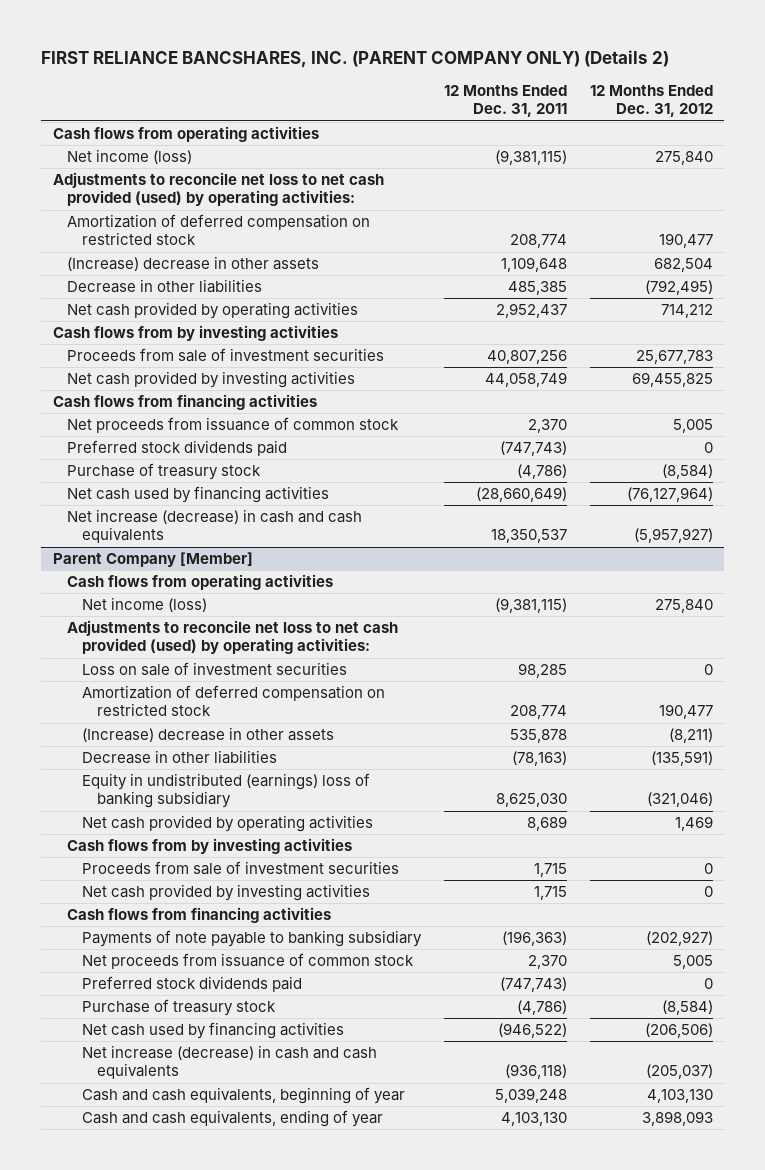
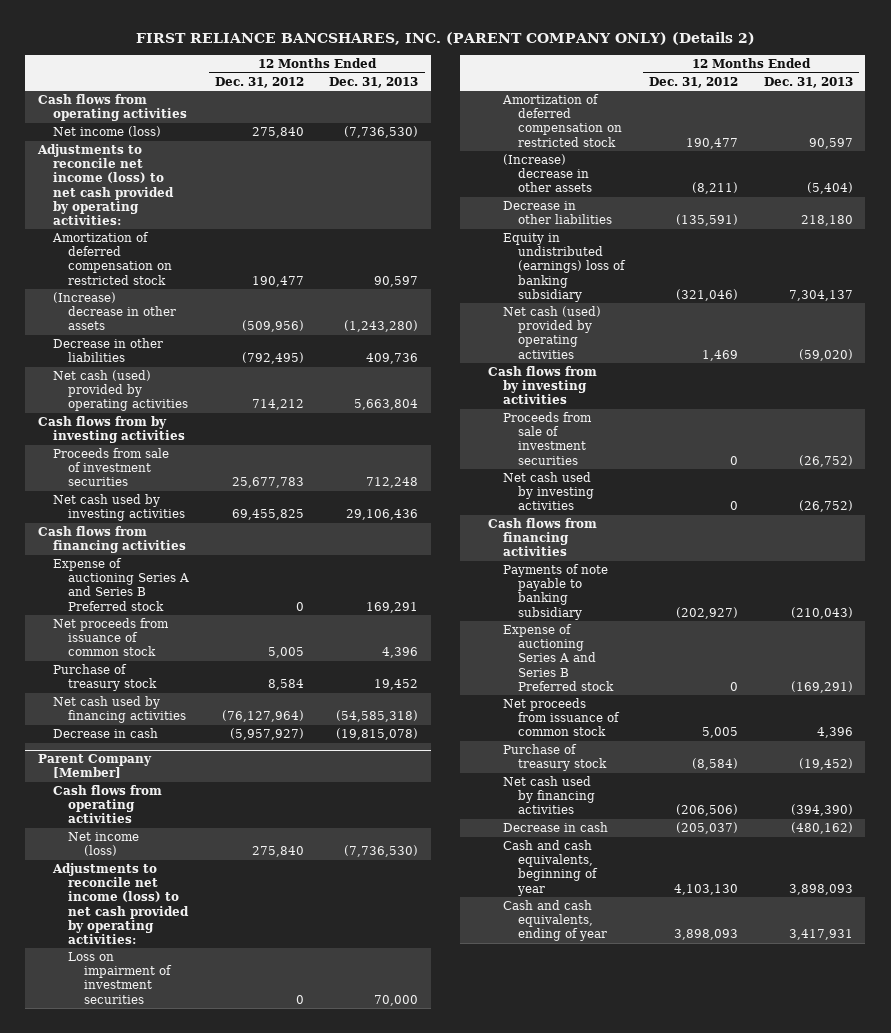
[444,85,568,118] 12 Months Ended Dec. 31, 2011 -> none
none -> [329,76,419,88] Dec. 31, 2013
[52,172,384,207] Adjustments to reconcile net loss to net cash provided (used) by operating activities: -> [37,144,175,225] Adjustments to reconcile net income (loss) to net cash provided by operating activities:
[653,258,713,273] 682,504 -> [241,320,304,333] (509,956)
[67,302,359,320] Net cash provided by operating activities -> [53,370,189,412] Net cash (used) provided by operating activities
[67,371,356,389] Net cash provided by investing activities -> [53,494,186,522] Net cash used by investing activities
none -> [53,558,190,611] Expense of auctioning Series A and Series B Preferred stock
[67,440,288,457] Preferred stock dividends paid -> none
[661,464,713,480] (8,584) -> [267,679,304,691] 8,584
[67,509,363,544] Net increase (decrease) in cash and cash equivalents -> [53,728,159,739] Decrease in cash
[67,620,399,655] Adjustments to reconcile net loss to net cash provided (used) by operating activities: -> [52,863,190,944] Adjustments to reconcile net income (loss) to net cash provided by operating activities:
[82,662,348,677] Loss on sale of investment securities -> [68,952,172,1004] Loss on impairment of investment securities
[82,815,374,833] Net cash provided by operating activities -> [502,306,601,359] Net cash (used) provided by operating activities
[82,884,371,902] Net cash provided by investing activities -> [502,472,594,511] Net cash used by investing activities
none -> [502,624,614,691] Expense of auctioning Series A and Series B Preferred stock
[82,976,303,993] Preferred stock dividends paid -> none
[82,1045,378,1080] Net increase (decrease) in cash and cash equivalents -> [502,822,608,833] Decrease in cash

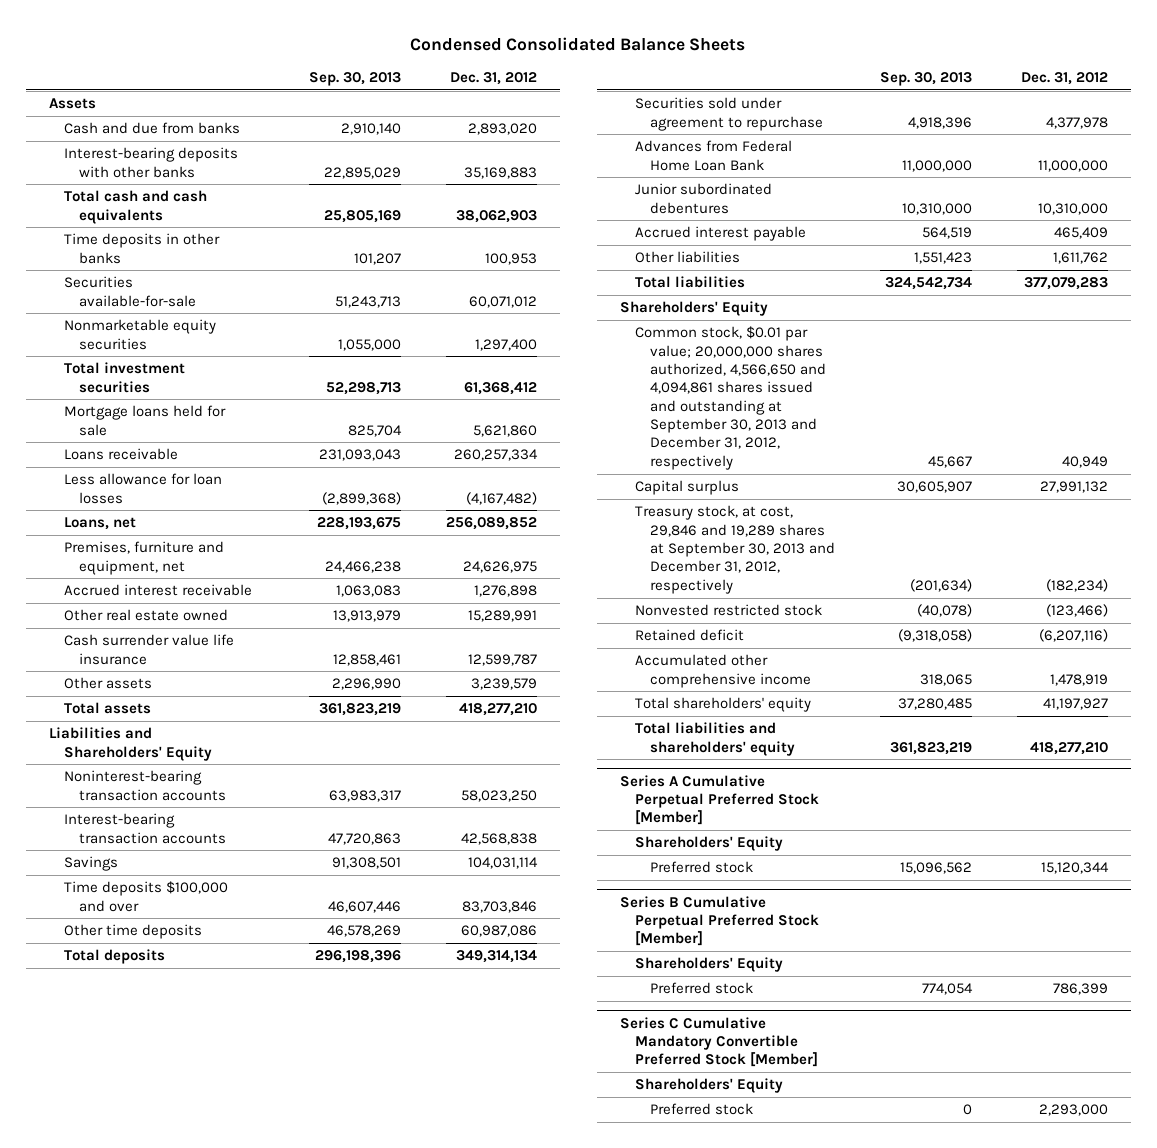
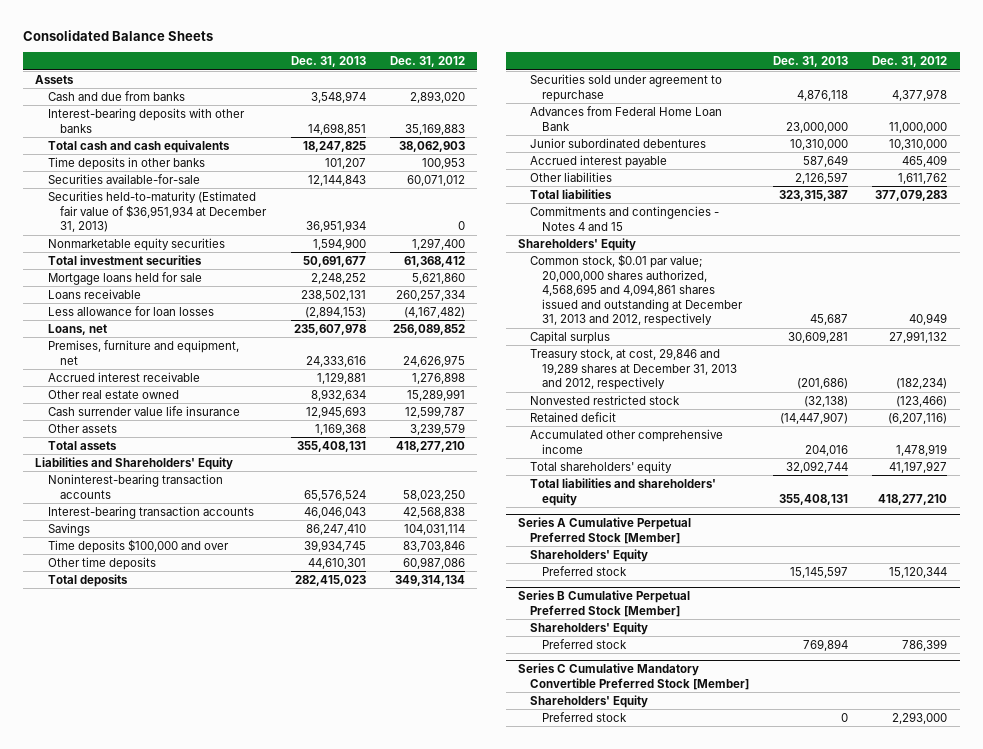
[410,36,746,51] Condensed Consolidated Balance Sheets -> [23,29,214,41] Consolidated Balance Sheets
[308,72,401,87] Sep. 30, 2013 -> none
none -> [290,56,366,68] Dec. 31, 2013
none -> [47,190,267,233] Securities held-to-maturity (Estimated fair value of $36,951,934 at December 31, 2013)
none -> [529,205,719,231] Commitments and contingencies - Notes 4 and 15
[635,326,827,470] Common stock, $0.01 par value; 20,000,000 shares authorized, 4,566,650 and 4,094,861 shares issued and outstanding at September 30, 2013 and December 31, 2012, respectively -> [529,253,744,327] Common stock, $0.01 par value; 20,000,000 shares authorized, 4,568,695 and 4,094,861 shares issued and outstanding at December 31, 2013 and 2012, respectively
[635,505,836,594] Treasury stock, at cost, 29,846 and 19,289 shares at September 30, 2013 and December 31, 2012, respectively -> [529,347,738,391] Treasury stock, at cost, 29,846 and 19,289 shares at December 31, 2013 and 2012, respectively

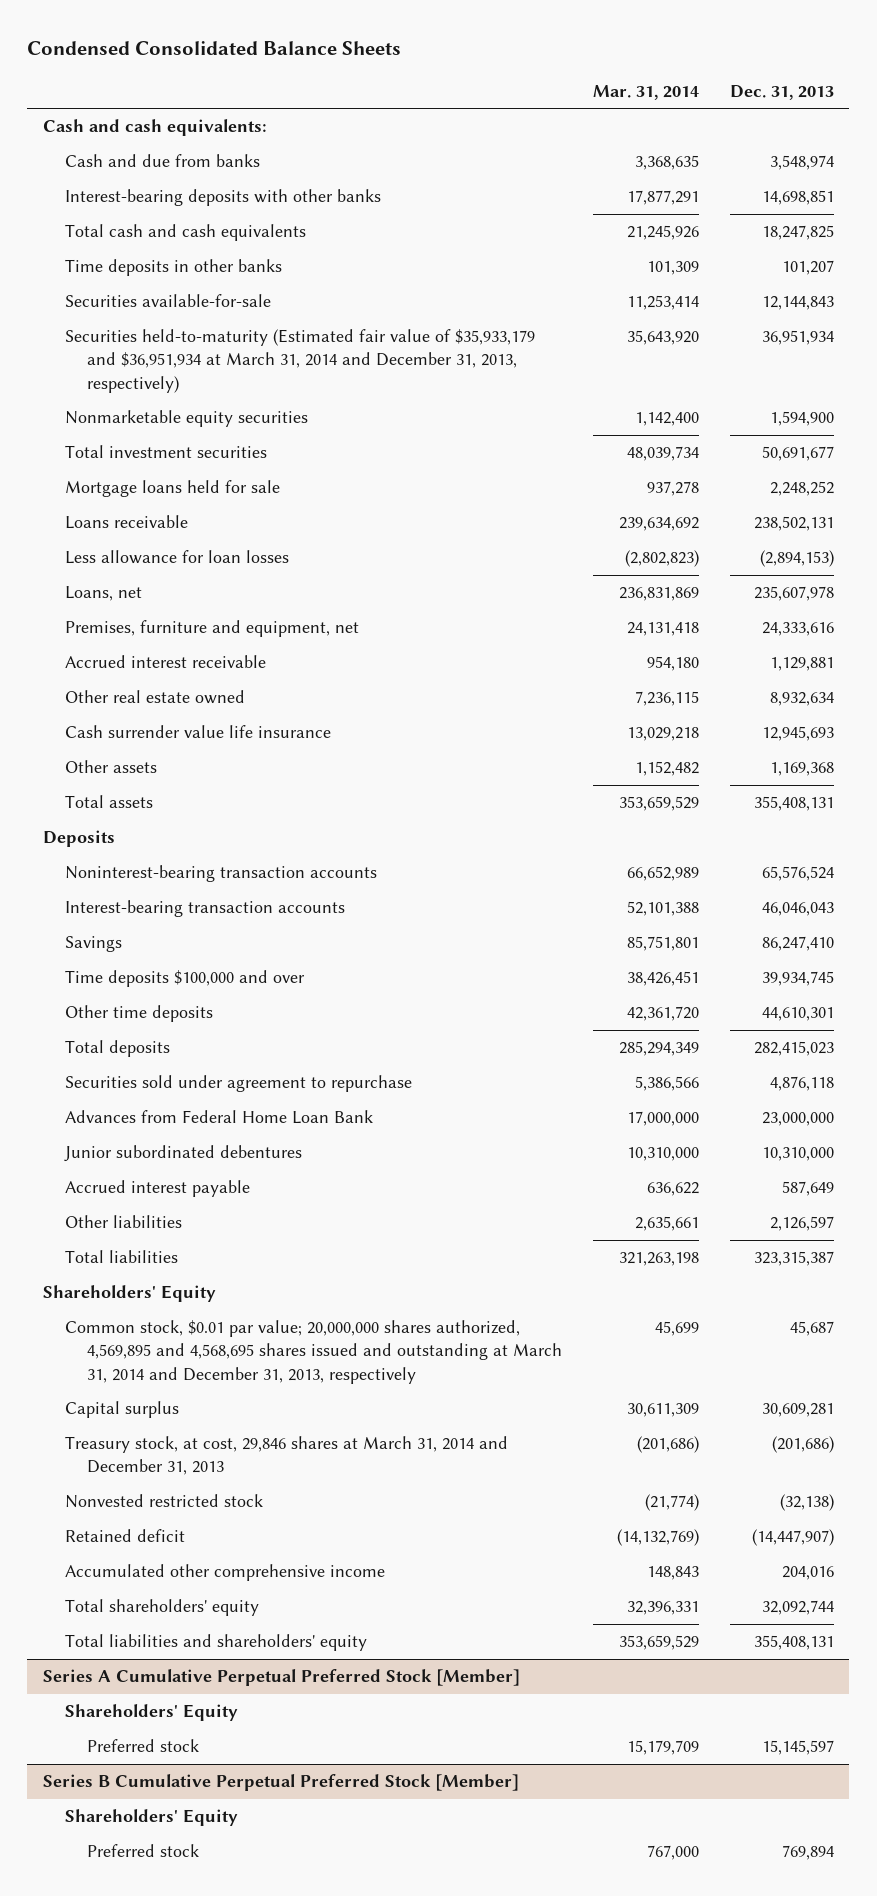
[23,29,214,41] Consolidated Balance Sheets -> [27,41,402,56] Condensed Consolidated Balance Sheets
[389,56,465,68] Dec. 31, 2012 -> none
none -> [593,84,700,100] Mar. 31, 2014
[35,74,75,84] Assets -> none
none -> [42,119,267,137] Cash and cash equivalents:
[47,190,267,233] Securities held-to-maturity (Estimated fair value of $36,951,934 at December 31, 2013) -> [65,329,536,393] Securities held-to-maturity (Estimated fair value of $35,933,179 and $36,951,934 at March 31, 2014 and December 31, 2013, respectively)
[35,456,234,470] Liabilities and Shareholders' Equity -> none
none -> [42,830,115,848] Deposits
[529,205,719,231] Commitments and contingencies - Notes 4 and 15 -> none
[529,253,744,327] Common stock, $0.01 par value; 20,000,000 shares authorized, 4,568,695 and 4,094,861 shares issued and outstanding at December 31, 2013 and 2012, respectively -> [65,1320,563,1384] Common stock, $0.01 par value; 20,000,000 shares authorized, 4,569,895 and 4,568,695 shares issued and outstanding at March 31, 2014 and December 31, 2013, respectively
[529,347,738,391] Treasury stock, at cost, 29,846 and 19,289 shares at December 31, 2013 and 2012, respectively -> [65,1436,509,1476] Treasury stock, at cost, 29,846 shares at March 31, 2014 and December 31, 2013
[517,663,749,690] Series C Cumulative Mandatory Convertible Preferred Stock [Member] -> none
[529,694,648,708] Shareholders' Equity -> none
[542,711,628,722] Preferred stock -> none

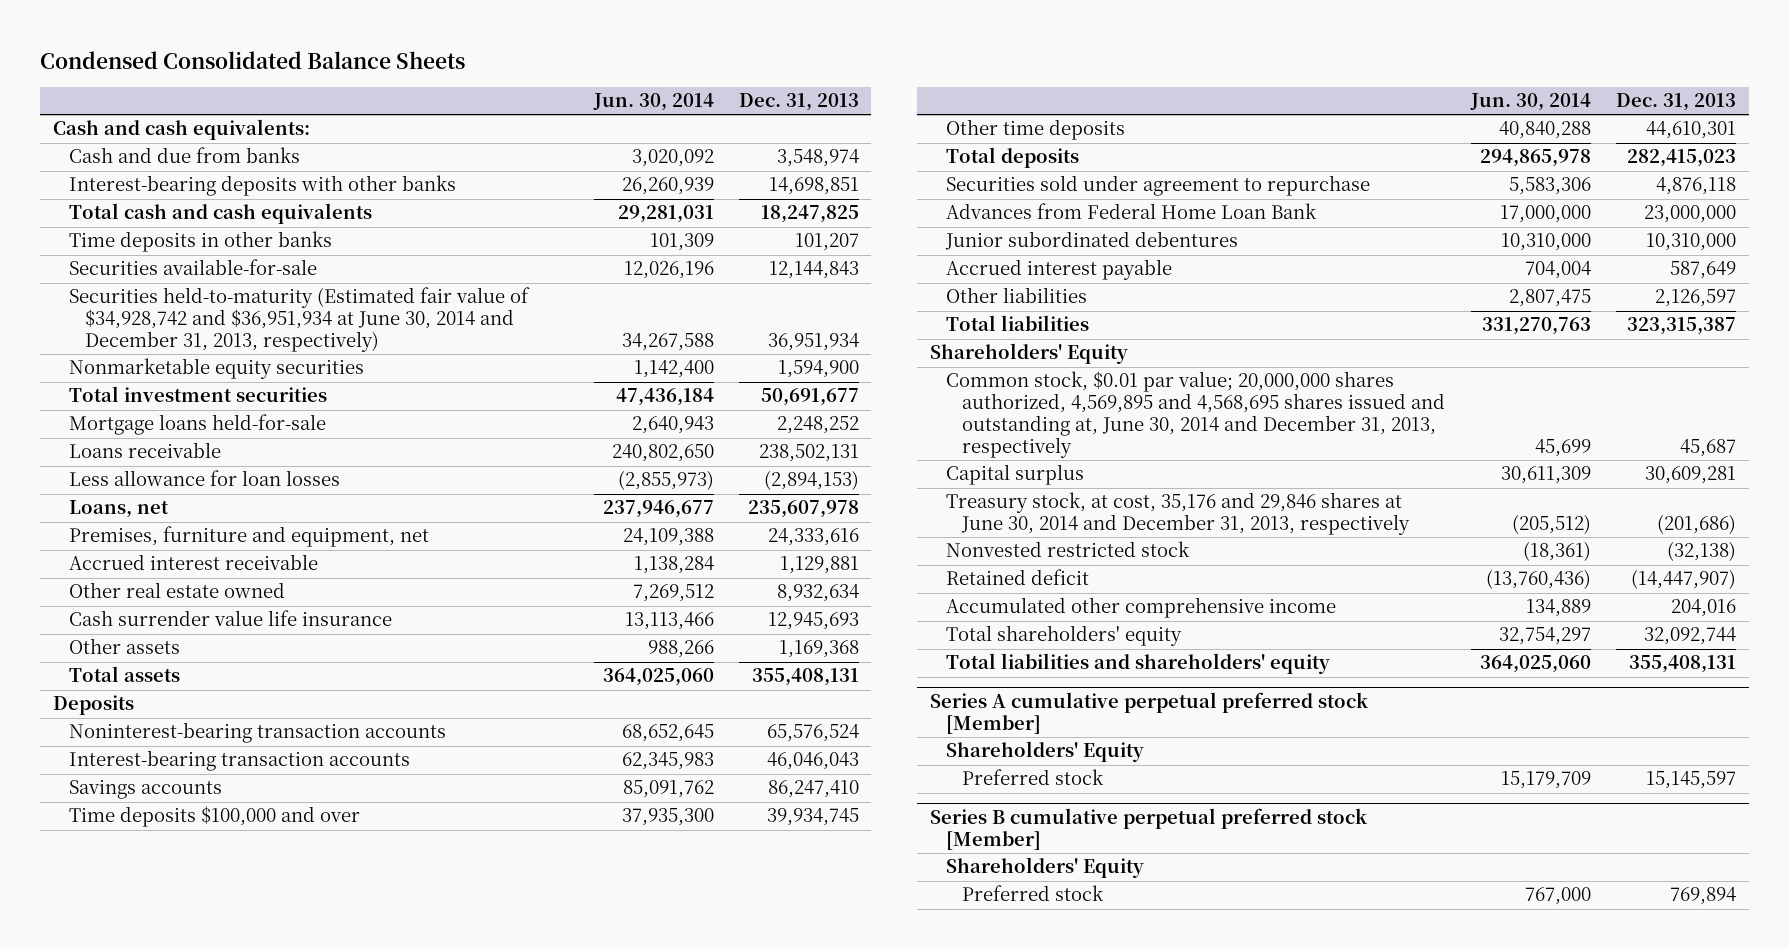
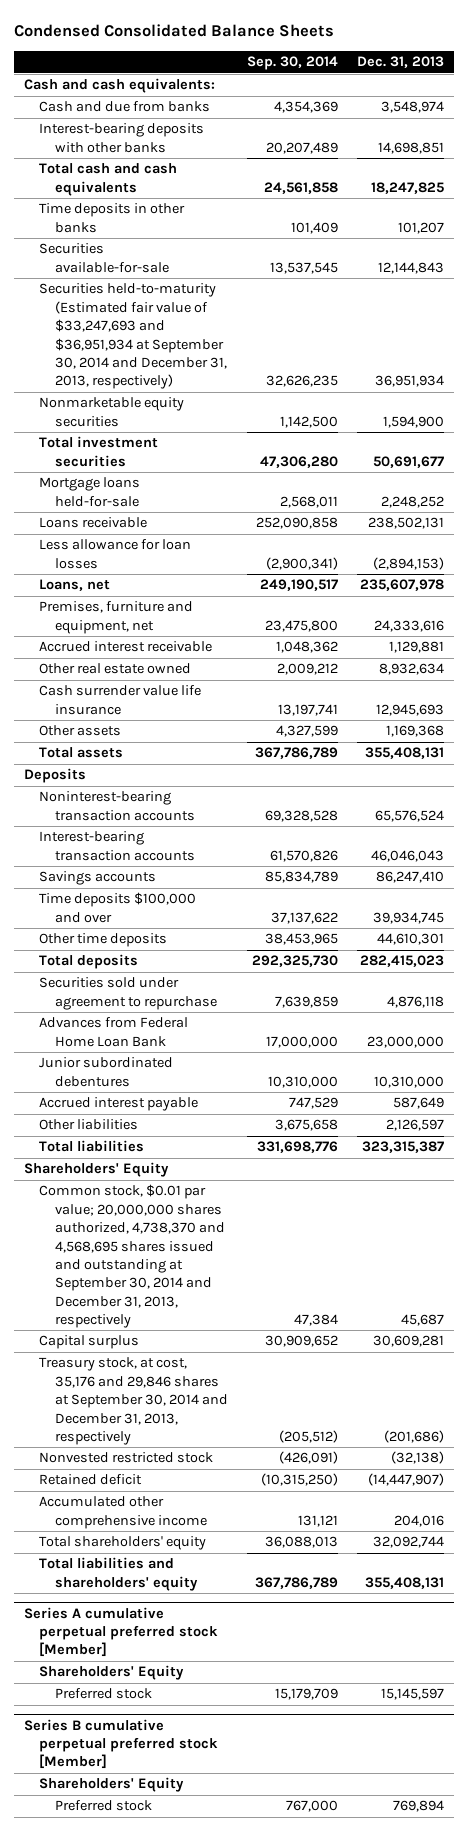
[592,93,714,112] Jun. 30, 2014 -> none
none -> [246,56,338,71] Sep. 30, 2014
[68,287,530,353] Securities held-to-maturity (Estimated fair value of $34,928,742 and $36,951,934 at June 30, 2014 and December 31, 2013, respectively) -> [39,283,227,390] Securities held-to-maturity (Estimated fair value of $33,247,693 and $36,951,934 at September 30, 2014 and December 31, 2013, respectively)
[946,371,1446,459] Common stock, $0.01 par value; 20,000,000 shares authorized, 4,569,895 and 4,568,695 shares issued and outstanding at, June 30, 2014 and December 31, 2013, respectively -> [39,1184,225,1328] Common stock, $0.01 par value; 20,000,000 shares authorized, 4,738,370 and 4,568,695 shares issued and outstanding at September 30, 2014 and December 31, 2013, respectively
[946,492,1411,536] Treasury stock, at cost, 35,176 and 29,846 shares at June 30, 2014 and December 31, 2013, respectively -> [39,1357,228,1445] Treasury stock, at cost, 35,176 and 29,846 shares at September 30, 2014 and December 31, 2013, respectively

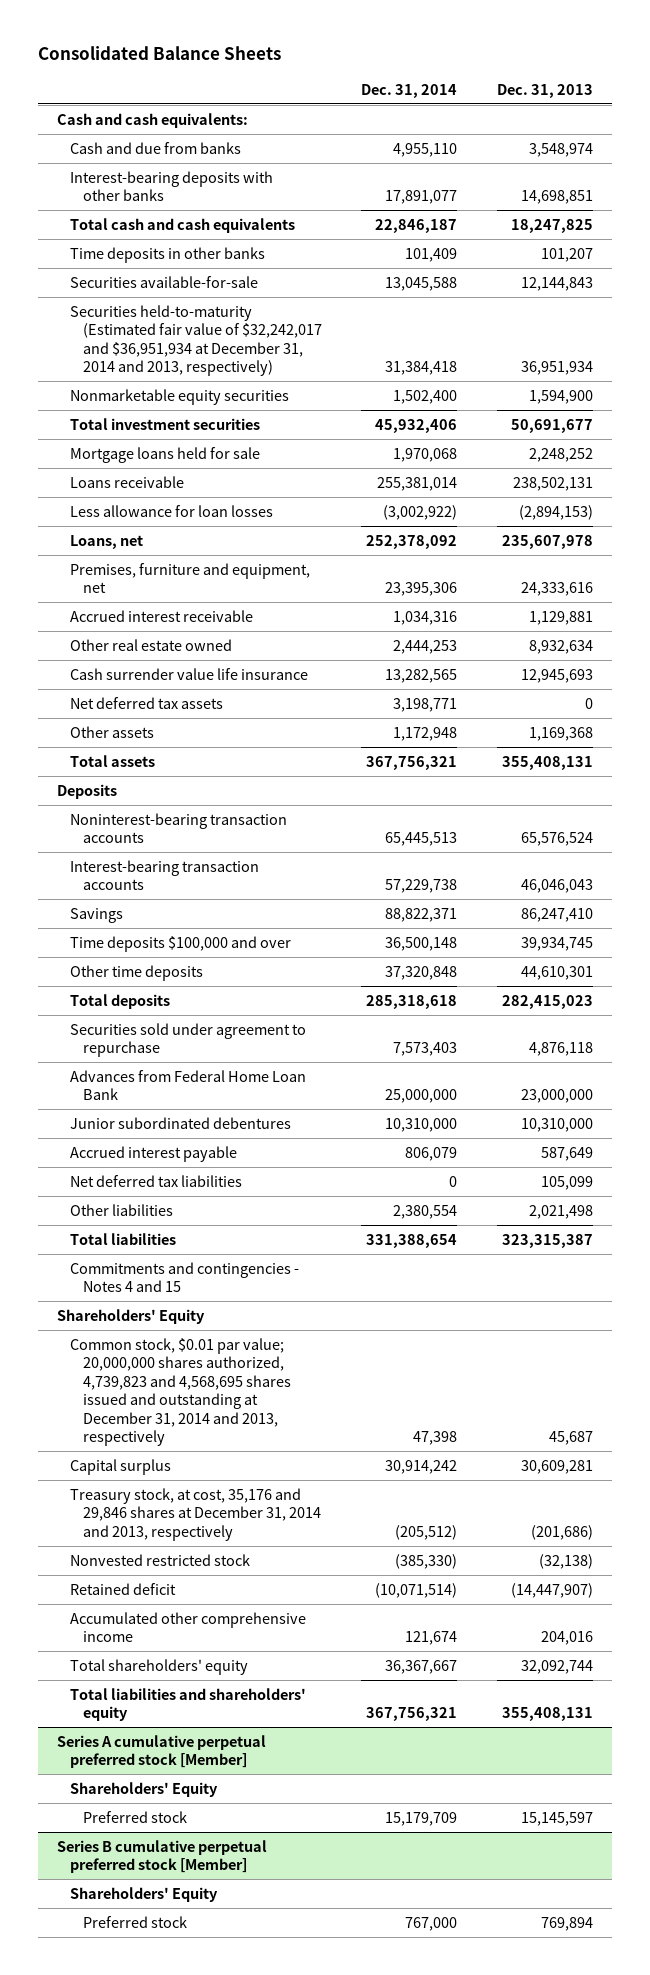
[14,24,335,38] Condensed Consolidated Balance Sheets -> [37,46,281,61] Consolidated Balance Sheets
[246,56,338,71] Sep. 30, 2014 -> none
none -> [361,83,458,98] Dec. 31, 2014
[39,283,227,390] Securities held-to-maturity (Estimated fair value of $33,247,693 and $36,951,934 at September 30, 2014 and December 31, 2013, respectively) -> [70,304,322,377] Securities held-to-maturity (Estimated fair value of $32,242,017 and $36,951,934 at December 31, 2014 and 2013, respectively)
[39,477,141,507] Mortgage loans held-for-sale -> [70,446,261,463] Mortgage loans held for sale
none -> [70,696,224,709] Net deferred tax assets
[39,871,157,886] Savings accounts -> [70,907,124,923] Savings
none -> [70,1174,243,1187] Net deferred tax liabilities
[386,1119,445,1132] 2,126,597 -> [528,1204,593,1219] 2,021,498
none -> [70,1261,300,1293] Commitments and contingencies - Notes 4 and 15
[39,1184,225,1328] Common stock, $0.01 par value; 20,000,000 shares authorized, 4,738,370 and 4,568,695 shares issued and outstanding at September 30, 2014 and December 31, 2013, respectively -> [70,1337,291,1447] Common stock, $0.01 par value; 20,000,000 shares authorized, 4,739,823 and 4,568,695 shares issued and outstanding at December 31, 2014 and 2013, respectively
[39,1357,228,1445] Treasury stock, at cost, 35,176 and 29,846 shares at September 30, 2014 and December 31, 2013, respectively -> [70,1487,321,1541] Treasury stock, at cost, 35,176 and 29,846 shares at December 31, 2014 and 2013, respectively

